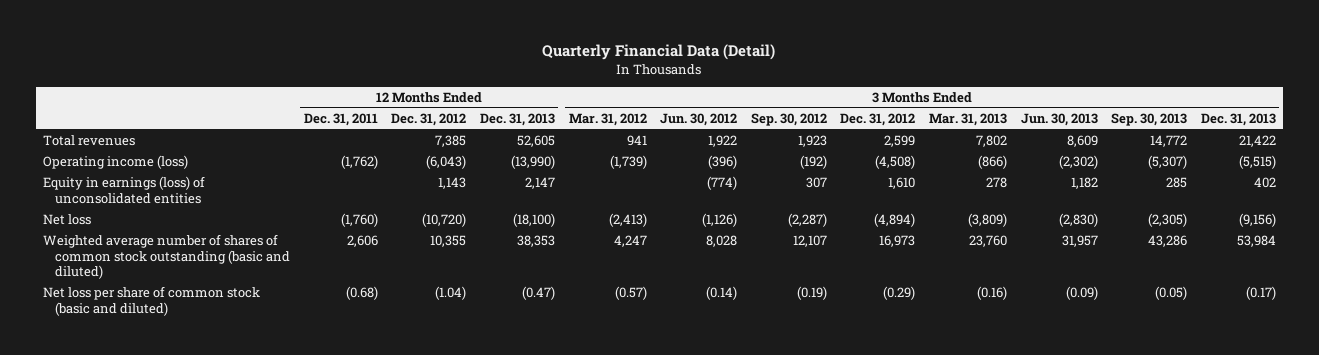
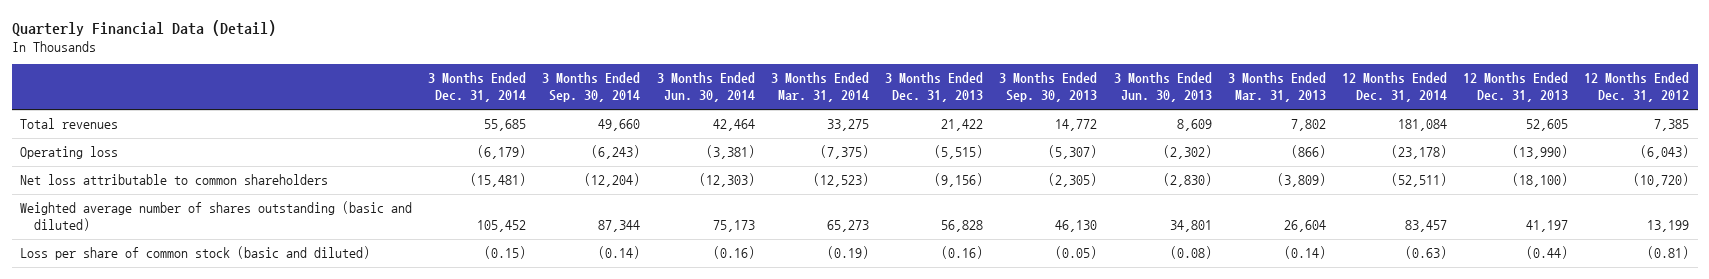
[303,112,378,126] Dec. 31, 2011 -> none
[568,112,647,126] Mar. 31, 2012 -> none
[660,112,738,126] Jun. 30, 2012 -> none
[750,112,827,126] Sep. 30, 2012 -> none
[840,112,916,126] Dec. 31, 2012 -> none
none -> [428,72,527,103] 3 Months Ended Dec. 31, 2014
none -> [542,72,641,103] 3 Months Ended Sep. 30, 2014
none -> [656,72,755,103] 3 Months Ended Jun. 30, 2014
none -> [770,72,869,103] 3 Months Ended Mar. 31, 2014
none -> [1341,72,1447,103] 12 Months Ended Dec. 31, 2014
[43,176,206,204] Equity in earnings (loss) of unconsolidated entities -> none
[43,155,189,170] Operating income (loss) -> [20,146,119,160] Operating loss
[43,214,92,226] Net loss -> [20,174,329,186] Net loss attributable to common shareholders
[43,234,291,280] Weighted average number of shares of common stock outstanding (basic and diluted) -> [20,201,413,232] Weighted average number of shares outstanding (basic and diluted)
[430,235,467,248] 10,355 -> [1647,220,1690,233] 13,199
[517,235,556,248] 38,353 -> [1526,220,1569,233] 41,197
[969,235,1008,248] 23,760 -> [1283,220,1326,233] 26,604
[1061,235,1098,248] 31,957 -> [1169,220,1212,233] 34,801
[1148,235,1188,248] 43,286 -> [1055,220,1098,233] 46,130
[1236,235,1276,248] 53,984 -> [941,220,984,233] 56,828
[43,286,261,316] Net loss per share of common stock (basic and diluted) -> [20,246,371,261] Loss per share of common stock (basic and diluted)
[435,286,467,301] (1.04) -> [1647,246,1690,260] (0.81)
[522,286,556,301] (0.47) -> [1526,246,1569,260] (0.44)
[977,286,1008,301] (0.16) -> [1283,246,1326,260] (0.14)
[1065,286,1098,301] (0.09) -> [1169,246,1212,260] (0.08)
[1245,286,1276,301] (0.17) -> [941,246,984,260] (0.16)

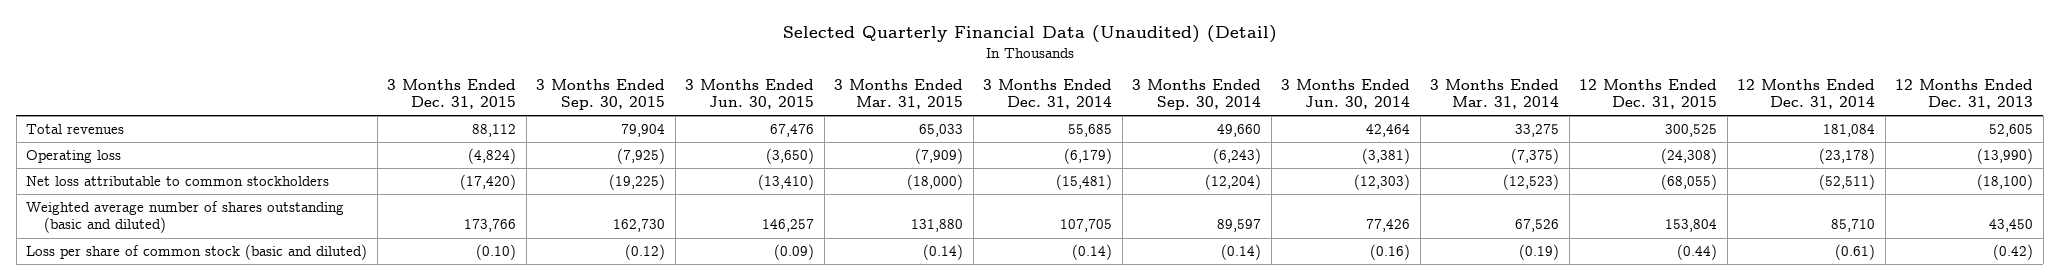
[11,19,276,36] Quarterly Financial Data (Detail) -> [782,25,1277,44] Selected Quarterly Financial Data (Unaudited) (Detail)
[885,72,984,103] 3 Months Ended Dec. 31, 2013 -> none
[999,72,1098,103] 3 Months Ended Sep. 30, 2013 -> none
[1113,72,1212,103] 3 Months Ended Jun. 30, 2013 -> none
[1227,72,1326,103] 3 Months Ended Mar. 31, 2013 -> none
[1584,72,1690,103] 12 Months Ended Dec. 31, 2012 -> none
none -> [387,78,517,110] 3 Months Ended Dec. 31, 2015
none -> [536,78,666,111] 3 Months Ended Sep. 30, 2015
none -> [685,78,815,110] 3 Months Ended Jun. 30, 2015
none -> [834,78,964,110] 3 Months Ended Mar. 31, 2015
none -> [1579,78,1718,110] 12 Months Ended Dec. 31, 2015
[20,174,329,186] Net loss attributable to common shareholders -> [26,176,330,187] Net loss attributable to common stockholders
[477,220,527,233] 105,452 -> [1060,219,1113,233] 107,705
[598,220,641,233] 87,344 -> [1217,219,1262,233] 89,597
[712,220,755,233] 75,173 -> [1366,219,1411,233] 77,426
[826,220,869,233] 65,273 -> [1515,219,1560,233] 67,526
[1404,220,1447,233] 83,457 -> [1831,219,1876,233] 85,710
[1526,220,1569,233] 41,197 -> [1989,219,2034,233] 43,450
[484,246,527,260] (0.15) -> [1072,244,1113,261] (0.14)
[1404,246,1447,260] (0.63) -> [1835,244,1876,261] (0.61)
[1526,246,1569,260] (0.44) -> [1993,244,2034,261] (0.42)

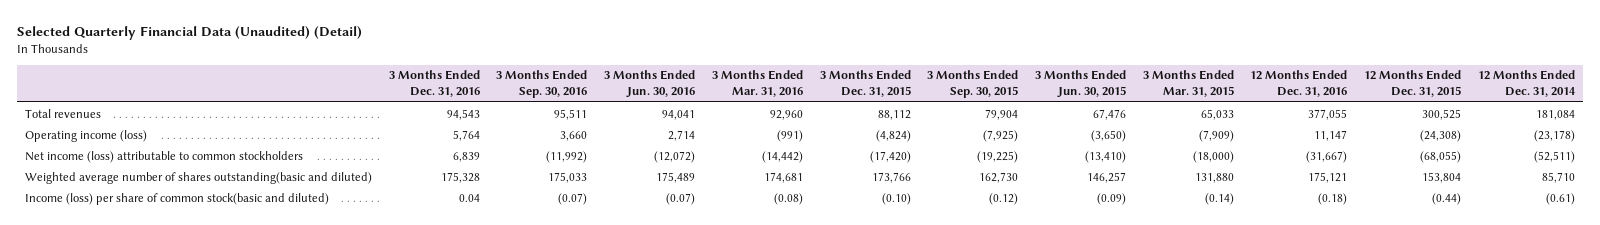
[983,78,1113,110] 3 Months Ended Dec. 31, 2014 -> none
[1132,78,1262,111] 3 Months Ended Sep. 30, 2014 -> none
[1281,78,1411,110] 3 Months Ended Jun. 30, 2014 -> none
[1430,78,1560,110] 3 Months Ended Mar. 31, 2014 -> none
[1895,78,2034,110] 12 Months Ended Dec. 31, 2013 -> none
none -> [388,70,480,97] 3 Months Ended Dec. 31, 2016
none -> [496,70,588,98] 3 Months Ended Sep. 30, 2016
none -> [604,70,696,98] 3 Months Ended Jun. 30, 2016
none -> [711,70,803,97] 3 Months Ended Mar. 31, 2016
none -> [1250,70,1348,97] 12 Months Ended Dec. 31, 2016
[26,150,122,164] Operating loss -> [24,129,147,142] Operating income (loss)
[26,176,330,187] Net loss attributable to common stockholders -> [24,150,303,163] Net income (loss) attributable to common stockholders
[26,201,345,234] Weighted average number of shares outstanding (basic and diluted) -> [24,171,372,184] Weighted average number of shares outstanding(basic and diluted)
[26,244,368,261] Loss per share of common stock (basic and diluted) -> [24,192,329,205] Income (loss) per share of common stock(basic and diluted)

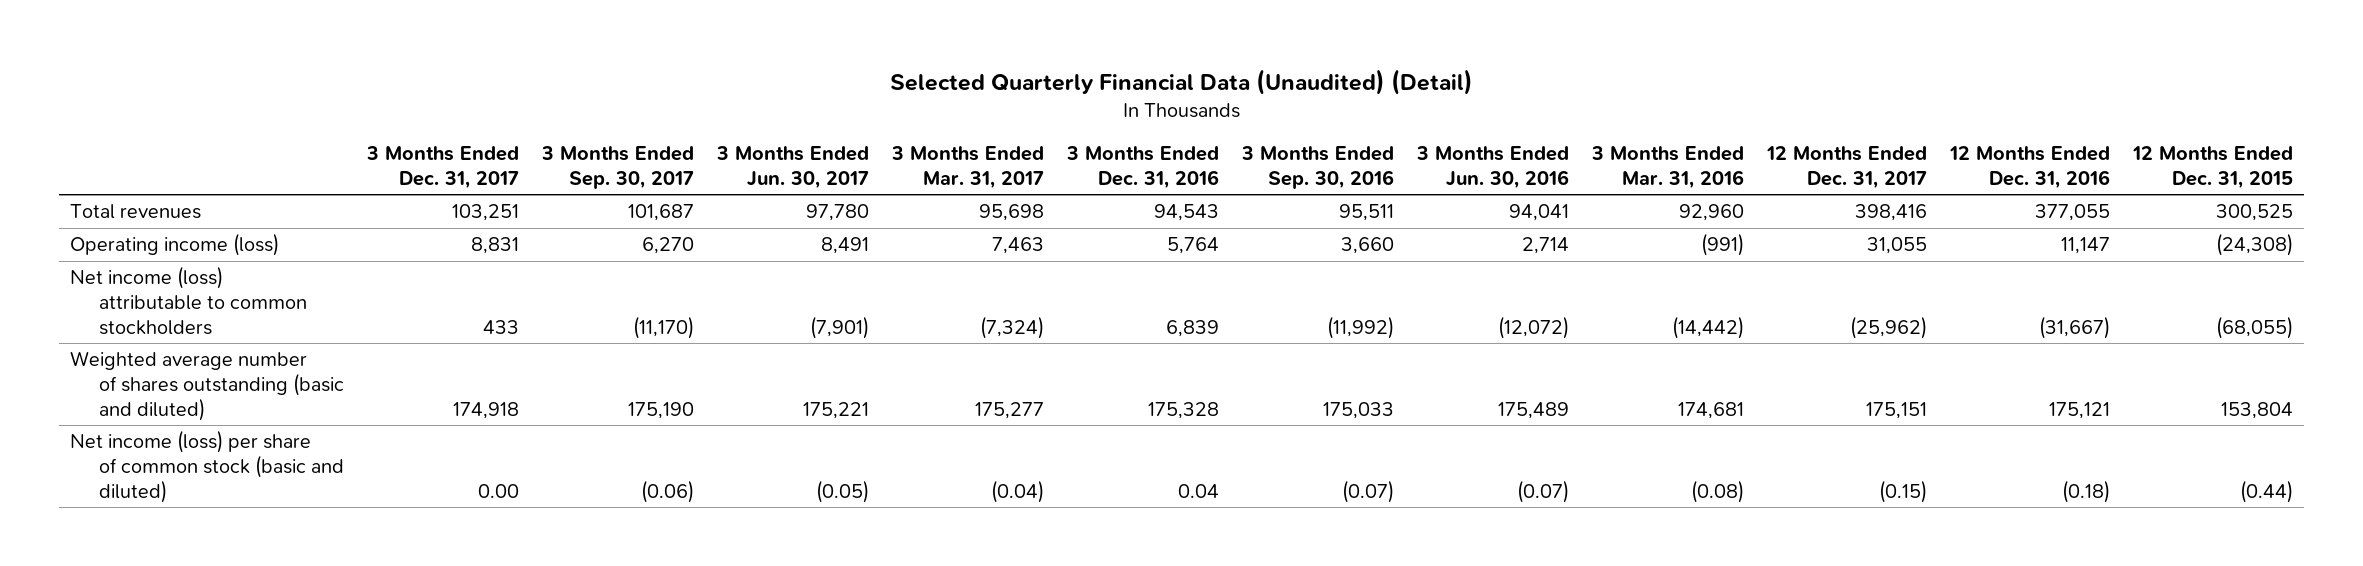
[819,70,911,97] 3 Months Ended Dec. 31, 2015 -> none
[927,70,1019,98] 3 Months Ended Sep. 30, 2015 -> none
[1034,70,1126,98] 3 Months Ended Jun. 30, 2015 -> none
[1142,70,1234,97] 3 Months Ended Mar. 31, 2015 -> none
[1477,70,1576,97] 12 Months Ended Dec. 31, 2014 -> none
none -> [365,145,519,189] 3 Months Ended Dec. 31, 2017
none -> [540,145,694,189] 3 Months Ended Sep. 30, 2017
none -> [715,145,869,189] 3 Months Ended Jun. 30, 2017
none -> [890,145,1044,189] 3 Months Ended Mar. 31, 2017
none -> [1765,145,1927,189] 12 Months Ended Dec. 31, 2017
[24,171,372,184] Weighted average number of shares outstanding(basic and diluted) -> [70,351,344,421] Weighted average number of shares outstanding (basic and diluted)
[24,192,329,205] Income (loss) per share of common stock(basic and diluted) -> [70,430,344,503] Net income (loss) per share of common stock (basic and diluted)

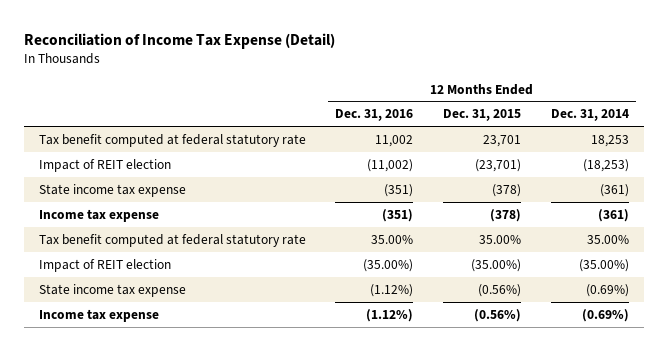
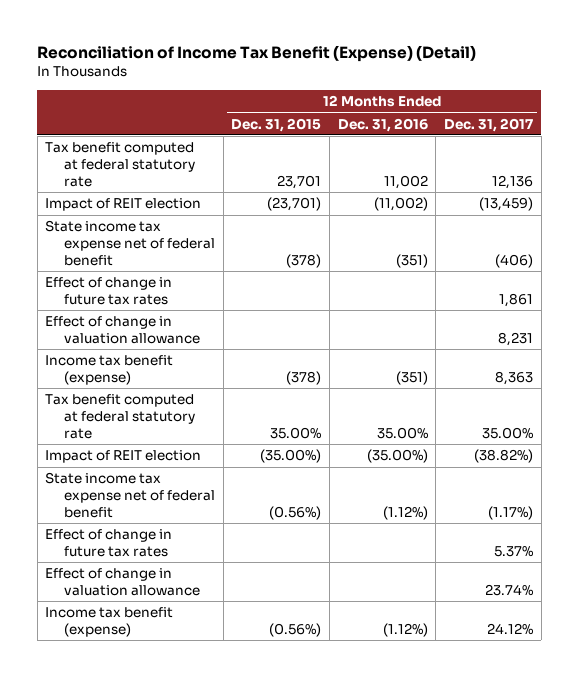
[23,32,335,49] Reconciliation of Income Tax Expense (Detail) -> [37,45,477,63] Reconciliation of Income Tax Benefit (Expense) (Detail)
[550,109,629,122] Dec. 31, 2014 -> none
none -> [443,117,533,132] Dec. 31, 2017
[38,183,186,197] State income tax expense -> [45,220,216,266] State income tax expense net of federal benefit
none -> [45,277,173,305] Effect of change in future tax rates
none -> [45,316,201,344] Effect of change in valuation allowance
[38,208,159,222] Income tax expense -> [45,355,174,385] Income tax benefit (expense)
[38,283,186,297] State income tax expense -> [45,472,216,518] State income tax expense net of federal benefit
none -> [45,529,173,557] Effect of change in future tax rates
none -> [45,568,201,596] Effect of change in valuation allowance
[38,308,159,322] Income tax expense -> [45,607,174,637] Income tax benefit (expense)

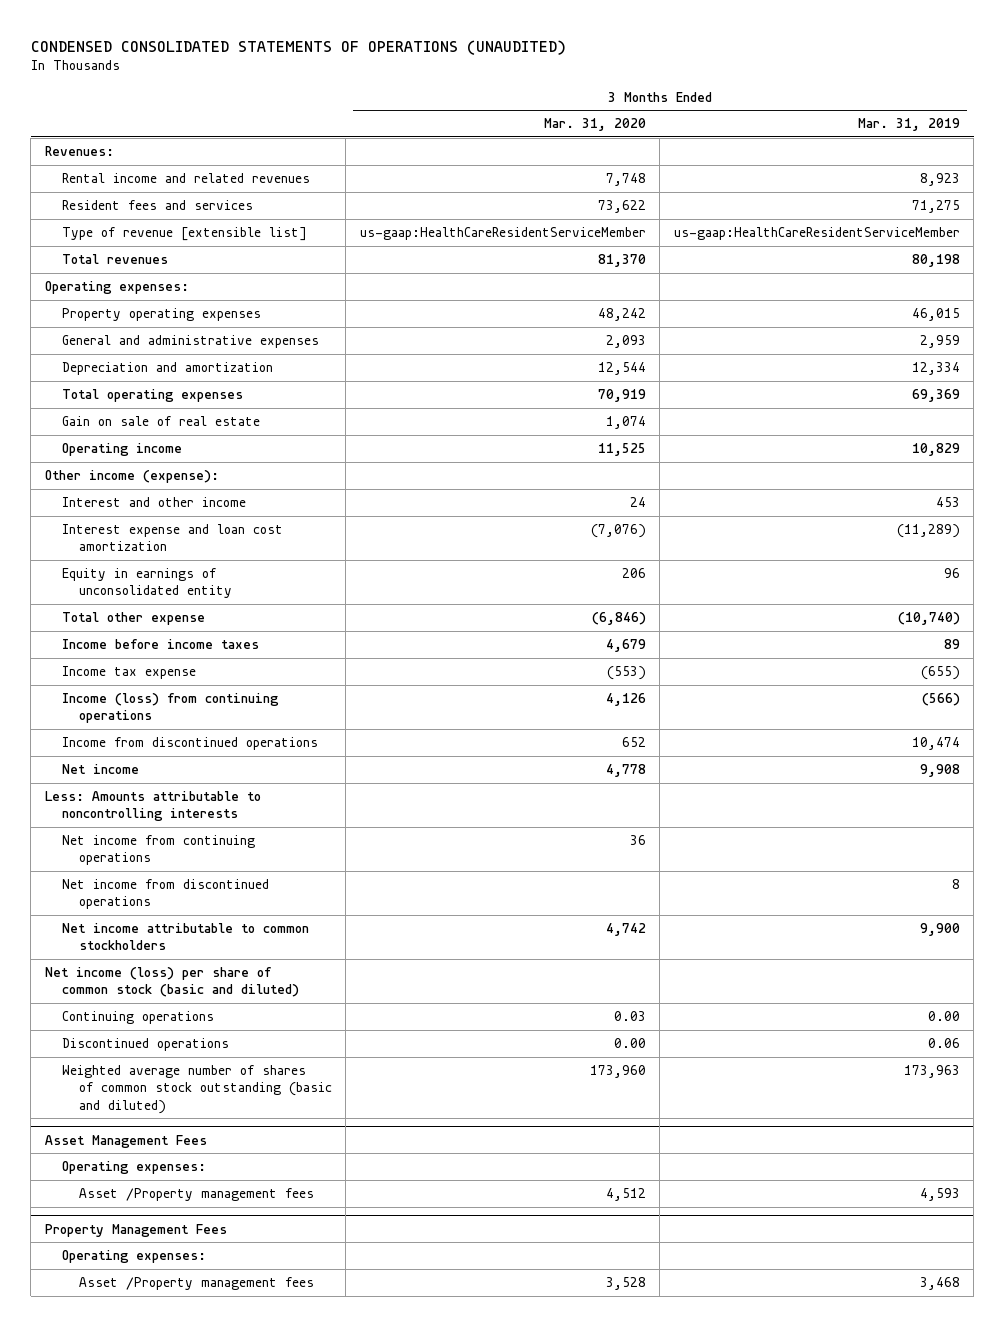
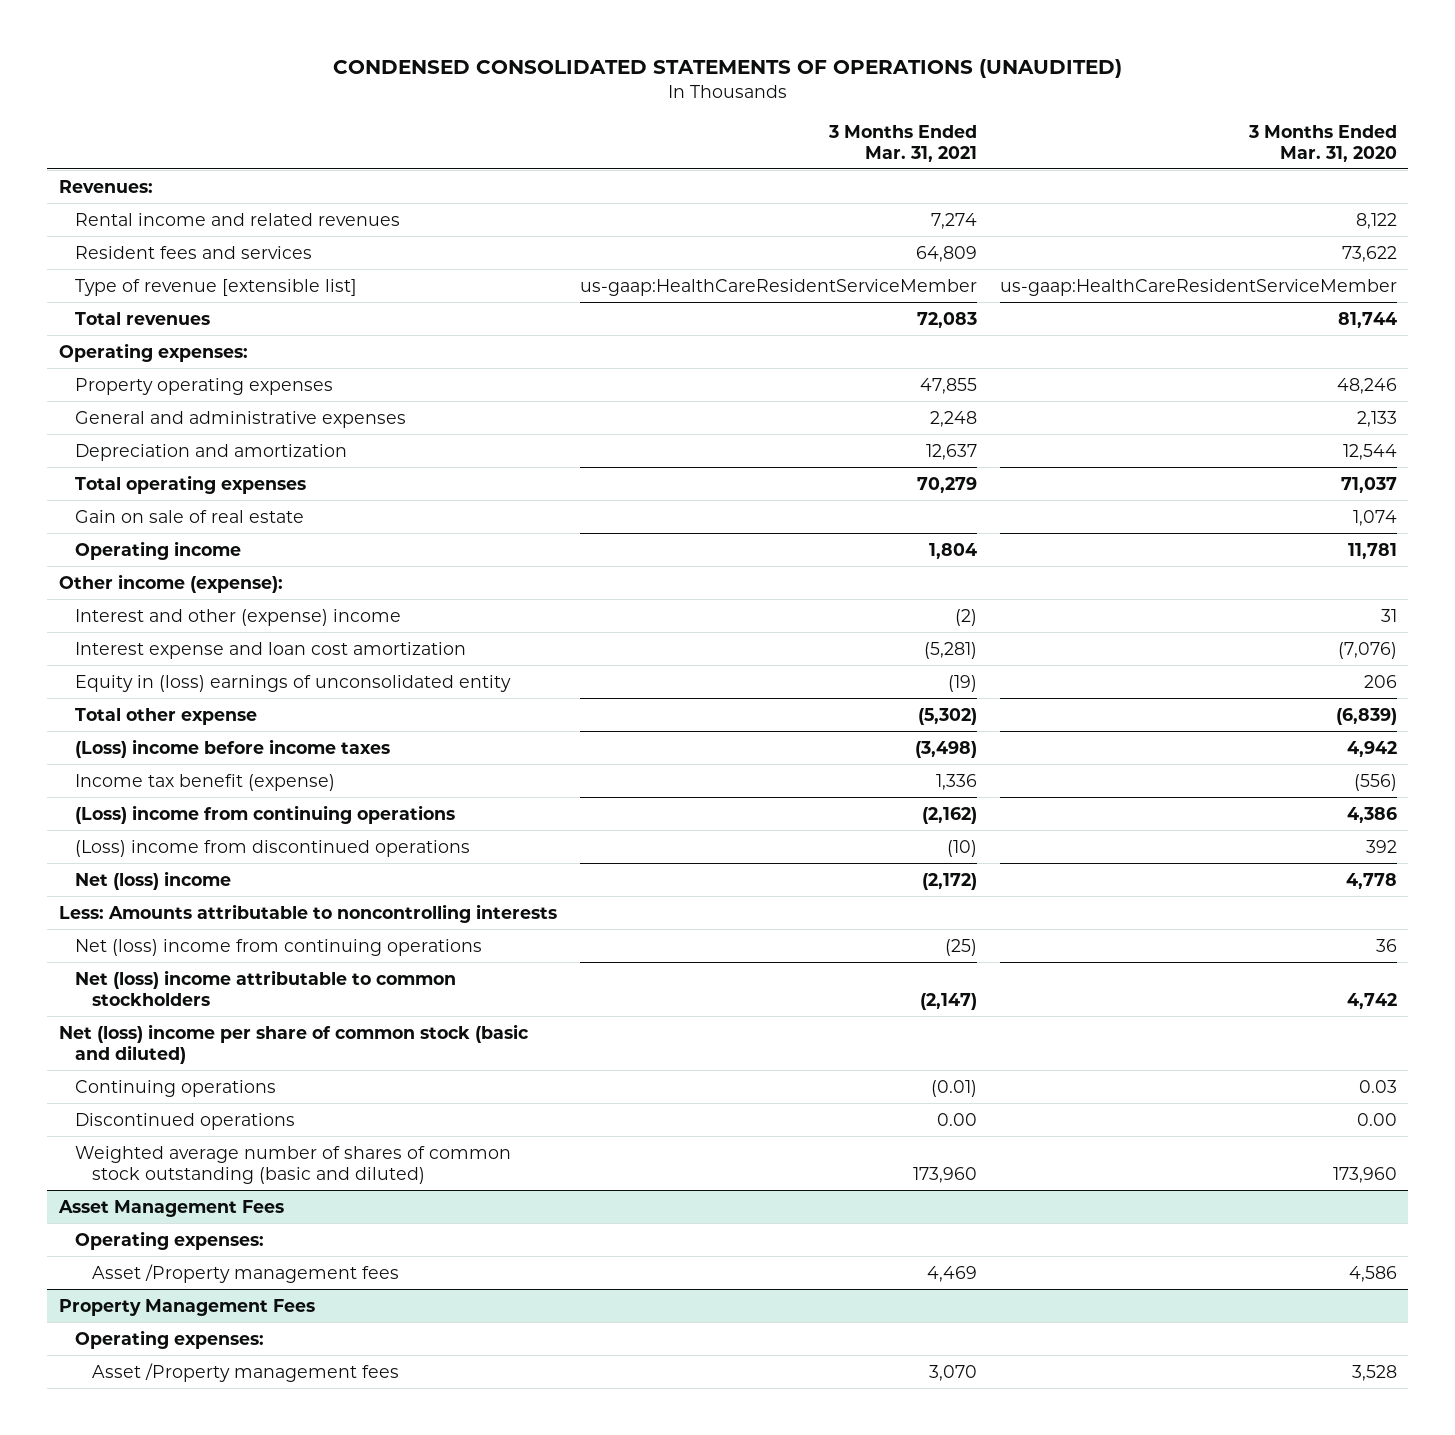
[857,118,960,132] Mar. 31, 2019 -> none
none -> [827,124,977,162] 3 Months Ended Mar. 31, 2021
[605,172,646,186] 7,748 -> [1355,212,1397,229] 8,122
[597,253,646,267] 81,370 -> [1337,311,1397,328] 81,744
[597,307,646,321] 48,242 -> [1336,377,1397,394] 48,246
[605,334,646,348] 2,093 -> [1356,410,1397,427] 2,133
[597,388,646,402] 70,919 -> [1340,476,1397,493] 71,037
[597,442,646,456] 11,525 -> [1347,542,1397,559] 11,781
[61,496,246,507] Interest and other income -> [75,608,402,626] Interest and other (expense) income
[629,496,646,507] 24 -> [1380,608,1397,622] 31
[61,567,233,599] Equity in earnings of unconsolidated entity -> [75,674,512,692] Equity in (loss) earnings of unconsolidated entity
[591,611,646,625] (6,846) -> [1335,707,1397,725] (6,839)
[61,638,259,649] Income before income taxes -> [75,738,391,758] (Loss) income before income taxes
[605,638,646,652] 4,679 -> [1346,740,1397,757] 4,942
[61,665,196,679] Income tax expense -> [75,773,336,791] Income tax benefit (expense)
[606,665,646,680] (553) -> [1353,773,1397,791] (556)
[61,692,279,724] Income (loss) from continuing operations -> [75,804,456,824] (Loss) income from continuing operations
[605,692,646,706] 4,126 -> [1346,806,1397,823] 4,386
[61,736,318,750] Income from discontinued operations -> [75,839,471,857] (Loss) income from discontinued operations
[621,736,646,747] 652 -> [1365,839,1397,853] 392
[61,763,139,774] Net income -> [75,870,232,890] Net (loss) income
[61,878,269,910] Net income from discontinued operations -> none
[61,834,255,866] Net income from continuing operations -> [75,938,483,956] Net (loss) income from continuing operations
[61,922,309,951] Net income attributable to common stockholders -> [75,969,457,1006] Net (loss) income attributable to common stockholders
[44,966,299,998] Net income (loss) per share of common stock (basic and diluted) -> [58,1023,529,1064] Net (loss) income per share of common stock (basic and diluted)
[605,1187,646,1201] 4,512 -> [1348,1265,1397,1282] 4,586

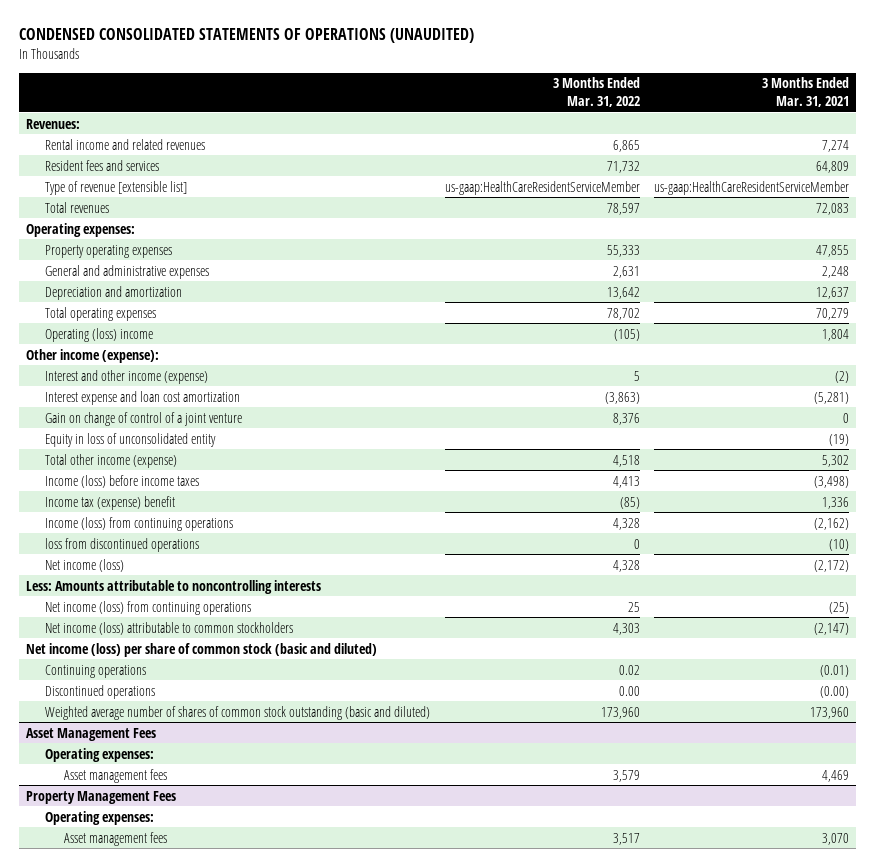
[1247,124,1397,162] 3 Months Ended Mar. 31, 2020 -> none
none -> [552,77,640,107] 3 Months Ended Mar. 31, 2022
[75,509,305,523] Gain on sale of real estate -> none
[75,540,242,560] Operating income -> [44,327,153,342] Operating (loss) income
[75,608,402,626] Interest and other (expense) income -> [44,369,208,384] Interest and other income (expense)
none -> [44,411,242,426] Gain on change of control of a joint venture
[75,674,512,692] Equity in (loss) earnings of unconsolidated entity -> [44,432,216,447] Equity in loss of unconsolidated entity
[75,707,258,725] Total other expense -> [44,453,177,468] Total other income (expense)
[917,707,977,725] (5,302) -> [822,454,850,467] 5,302
[75,738,391,758] (Loss) income before income taxes -> [44,474,199,488] Income (loss) before income taxes
[75,773,336,791] Income tax benefit (expense) -> [44,495,175,510] Income tax (expense) benefit
[75,804,456,824] (Loss) income from continuing operations -> [44,516,233,531] Income (loss) from continuing operations
[75,839,471,857] (Loss) income from discontinued operations -> [44,537,199,552] loss from discontinued operations
[75,870,232,890] Net (loss) income -> [44,558,124,572] Net income (loss)
[75,938,483,956] Net (loss) income from continuing operations -> [44,600,251,615] Net income (loss) from continuing operations
[75,969,457,1006] Net (loss) income attributable to common stockholders -> [44,621,293,635] Net income (loss) attributable to common stockholders
[58,1023,529,1064] Net (loss) income per share of common stock (basic and diluted) -> [26,642,378,657] Net income (loss) per share of common stock (basic and diluted)
[936,1112,977,1126] 0.00 -> [820,685,850,698] (0.00)
[91,1263,399,1283] Asset /Property management fees -> [63,768,167,783] Asset management fees
[91,1362,399,1382] Asset /Property management fees -> [63,831,167,846] Asset management fees

